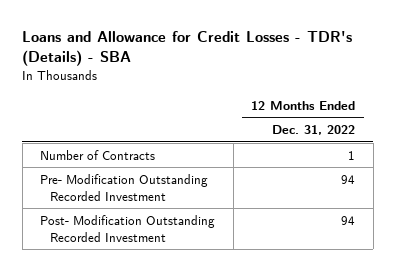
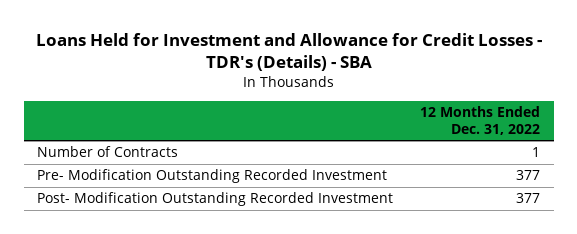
[22,31,353,67] Loans and Allowance for Credit Losses - TDR's (Details) - SBA -> [35,32,542,71] Loans Held for Investment and Allowance for Credit Losses - TDR's (Details) - SBA
[341,174,356,184] 94 -> [516,170,541,181] 377
[341,215,356,225] 94 -> [516,193,541,204] 377

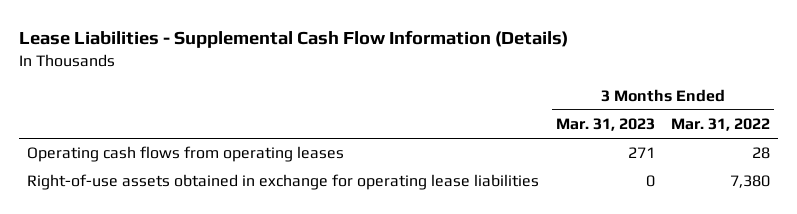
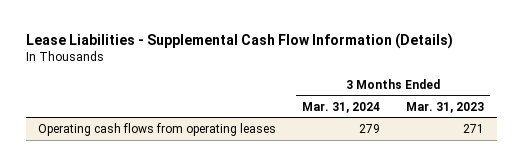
[670,118,770,132] Mar. 31, 2022 -> none
none -> [302,101,381,113] Mar. 31, 2024
[27,174,540,191] Right-of-use assets obtained in exchange for operating lease liabilities -> none

